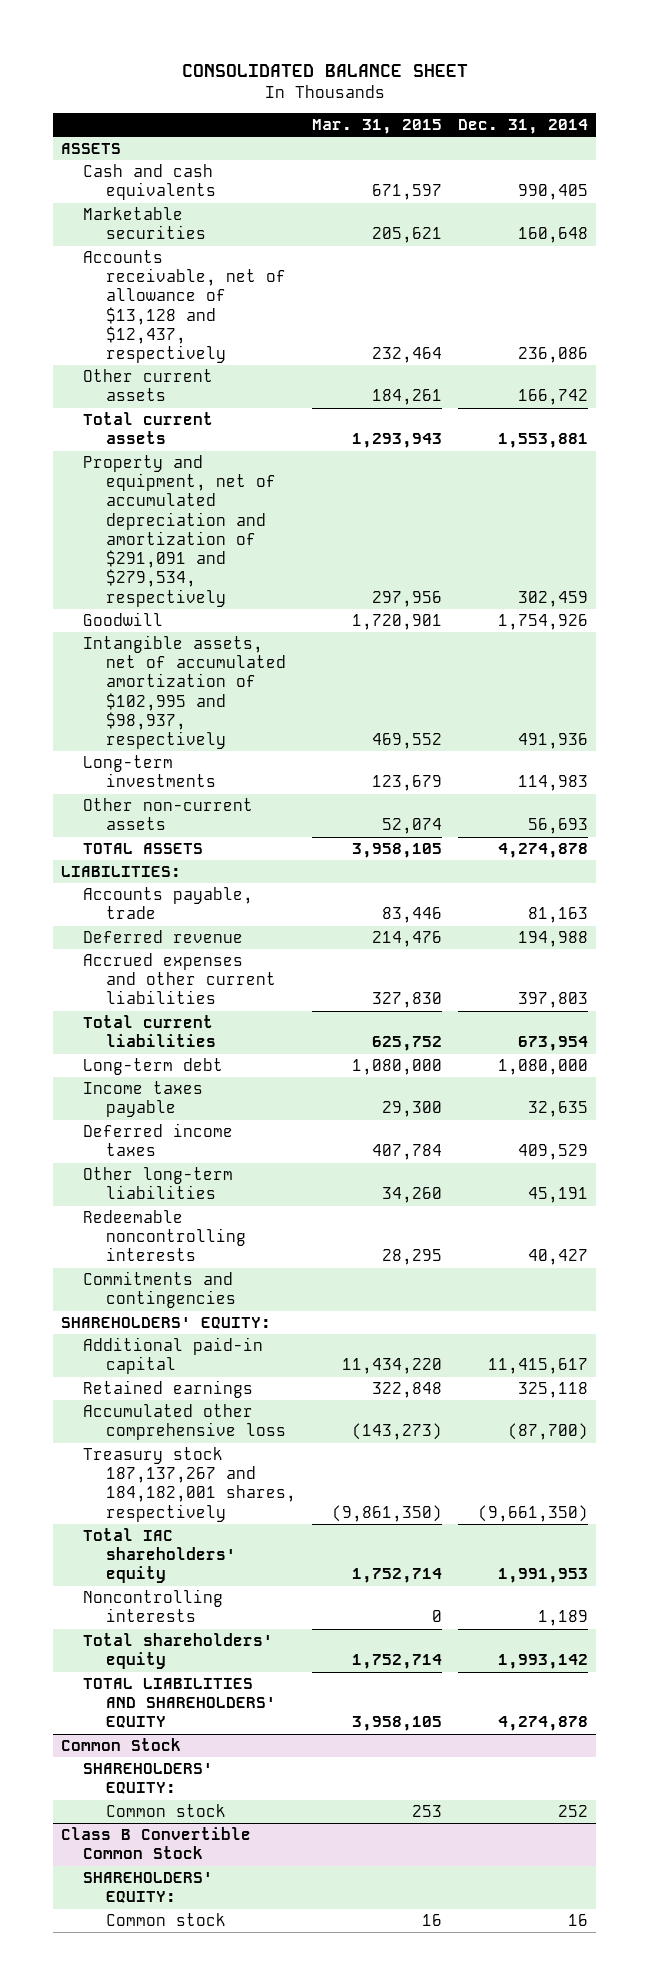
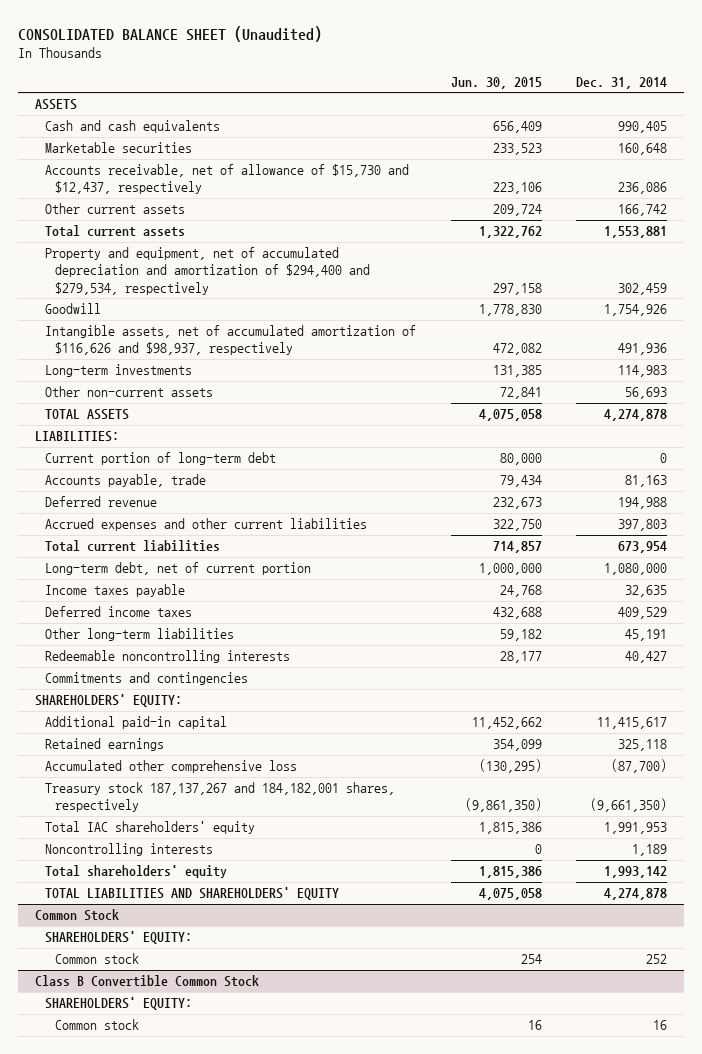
[181,63,468,77] CONSOLIDATED BALANCE SHEET -> [17,25,322,42] CONSOLIDATED BALANCE SHEET (Unaudited)
[311,119,442,135] Mar. 31, 2015 -> none
none -> [450,76,542,89] Jun. 30, 2015
[83,250,286,364] Accounts receivable, net of allowance of $13,128 and $12,437, respectively -> [45,164,410,195] Accounts receivable, net of allowance of $15,730 and $12,437, respectively
[83,455,276,607] Property and equipment, net of accumulated depreciation and amortization of $291,091 and $279,534, respectively -> [45,247,371,295] Property and equipment, net of accumulated depreciation and amortization of $294,400 and $279,534, respectively
[83,635,286,750] Intangible assets, net of accumulated amortization of $102,995 and $98,937, respectively -> [45,325,417,356] Intangible assets, net of accumulated amortization of $116,626 and $98,937, respectively
none -> [45,452,277,466] Current portion of long-term debt
[83,1058,224,1076] Long-term debt -> none
none -> [45,562,312,576] Long-term debt, net of current portion

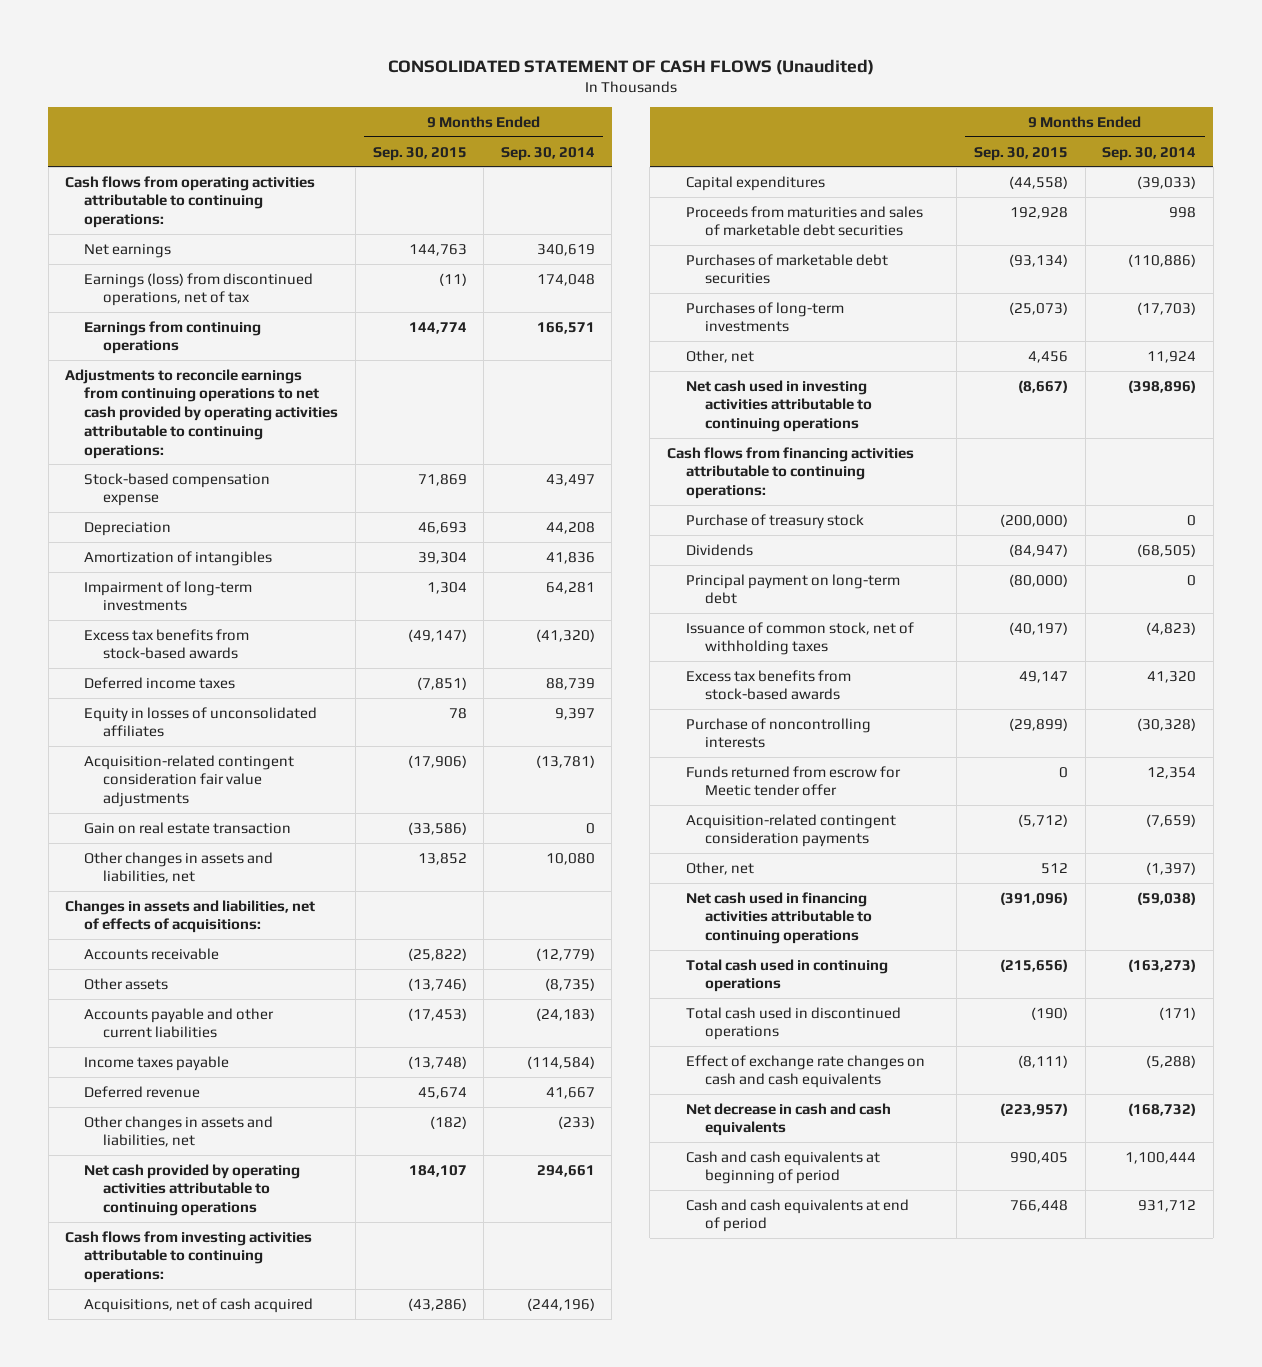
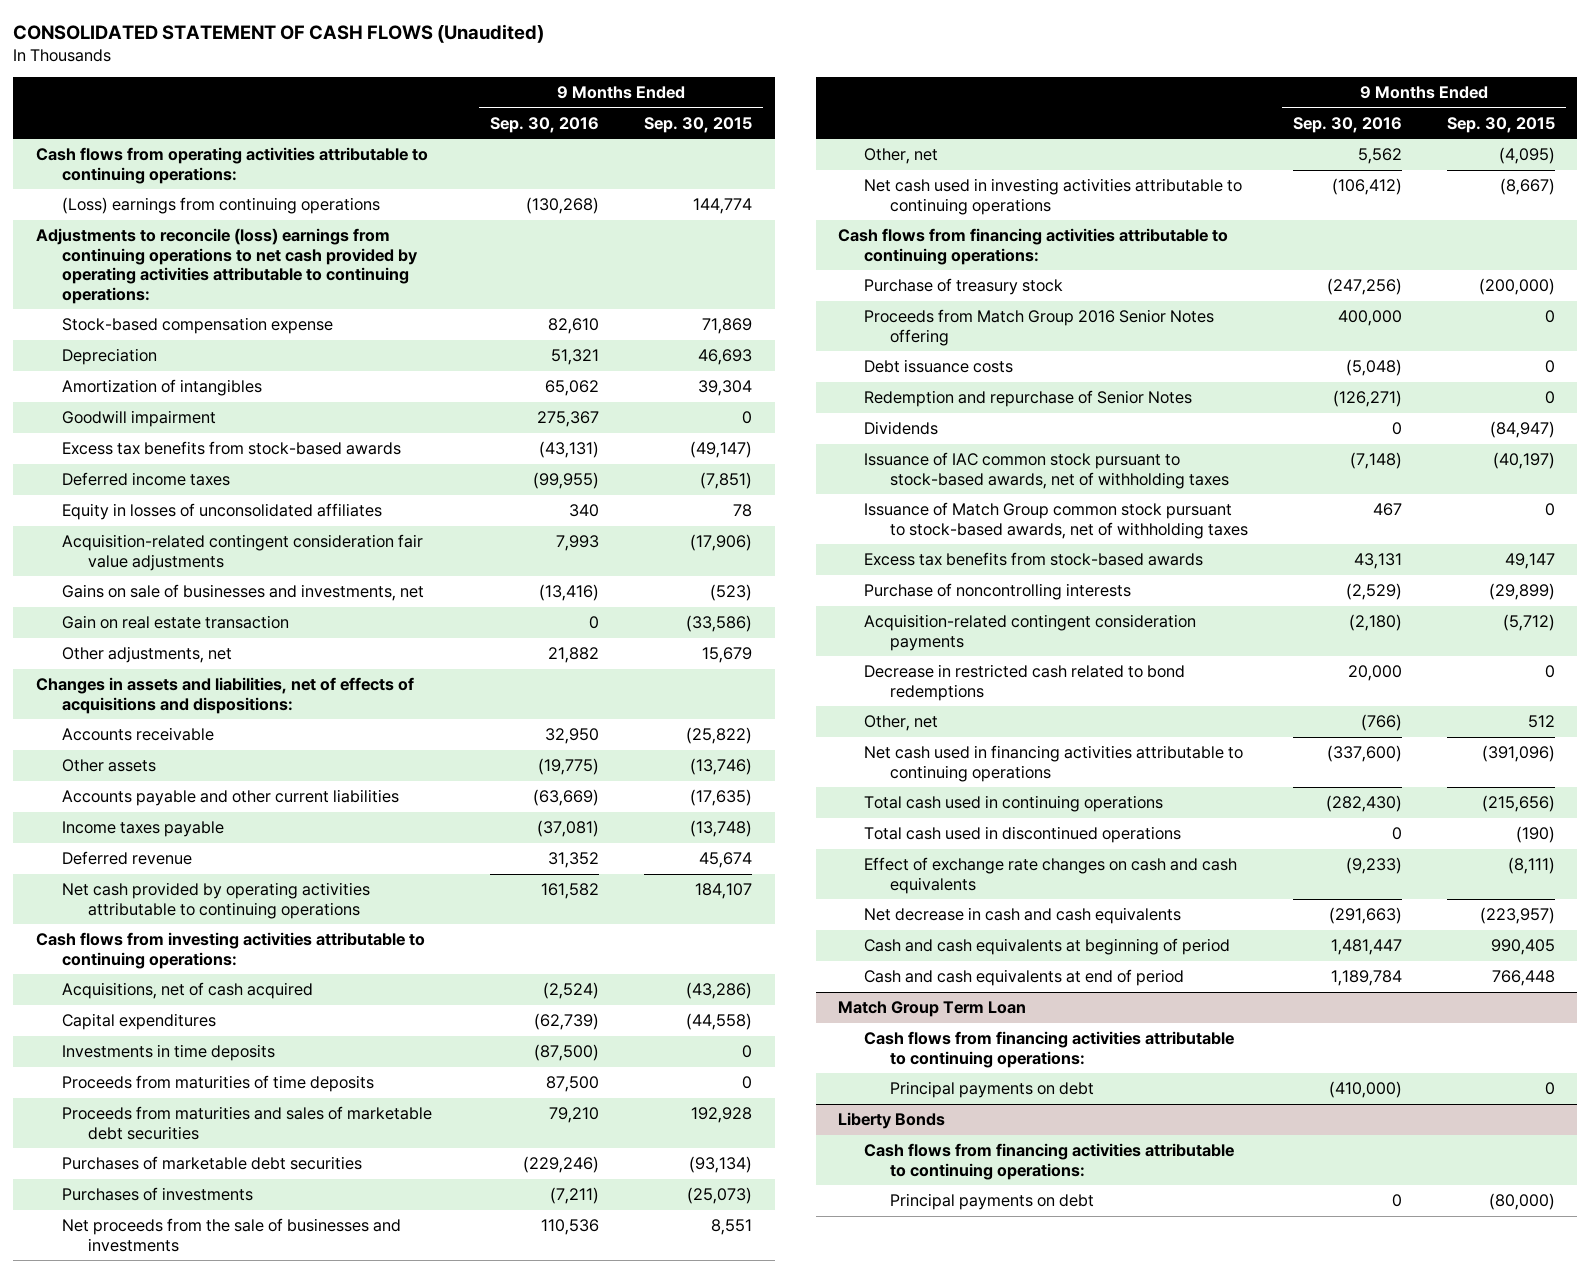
[500,146,595,161] Sep. 30, 2014 -> none
none -> [490,116,600,133] Sep. 30, 2016
[84,243,172,258] Net earnings -> none
[84,272,314,307] Earnings (loss) from discontinued operations, net of tax -> none
[84,320,262,355] Earnings from continuing operations -> [61,197,380,215] (Loss) earnings from continuing operations
[65,368,339,459] Adjustments to reconcile earnings from continuing operations to net cash provided by operating activities attributable to continuing operations: -> [35,228,418,304] Adjustments to reconcile (loss) earnings from continuing operations to net cash provided by operating activities attributable to continuing operations:
[84,580,253,612] Impairment of long-term investments -> none
none -> [61,410,216,428] Goodwill impairment
none -> [61,584,424,602] Gains on sale of businesses and investments, net
[84,851,274,884] Other changes in assets and liabilities, net -> [61,646,232,664] Other adjustments, net
[417,852,467,865] 13,852 -> [702,647,753,664] 15,679
[65,899,316,934] Changes in assets and liabilities, net of effects of acquisitions: -> [35,677,414,714] Changes in assets and liabilities, net of effects of acquisitions and dispositions:
[407,1007,467,1021] (17,453) -> [690,789,753,807] (17,635)
[84,1115,274,1148] Other changes in assets and liabilities, net -> none
none -> [61,1044,275,1062] Investments in time deposits
none -> [61,1075,374,1093] Proceeds from maturities of time deposits
[685,301,844,333] Purchases of long-term investments -> [61,1187,253,1202] Purchases of investments
none -> [61,1218,401,1252] Net proceeds from the sale of businesses and investments
[1028,350,1069,363] 4,456 -> [1498,147,1555,165] (4,095)
none -> [864,309,1215,346] Proceeds from Match Group 2016 Senior Notes offering
none -> [864,359,1014,374] Debt issuance costs
none -> [864,390,1193,408] Redemption and repurchase of Senior Notes
[685,573,900,605] Principal payment on long-term debt -> none
[685,621,914,656] Issuance of common stock, net of withholding taxes -> [864,452,1230,489] Issuance of IAC common stock pursuant to stock-based awards, net of withholding taxes
none -> [864,502,1249,539] Issuance of Match Group common stock pursuant to stock-based awards, net of withholding taxes
[685,765,901,797] Funds returned from escrow for Meetic tender offer -> none
none -> [864,664,1186,701] Decrease in restricted cash related to bond redemptions
none -> [837,1001,1026,1018] Match Group Term Loan
none -> [864,1031,1235,1068] Cash flows from financing activities attributable to continuing operations:
none -> [890,1081,1095,1099] Principal payments on debt
none -> [837,1112,945,1130] Liberty Bonds
none -> [864,1143,1235,1180] Cash flows from financing activities attributable to continuing operations:
none -> [890,1193,1095,1211] Principal payments on debt

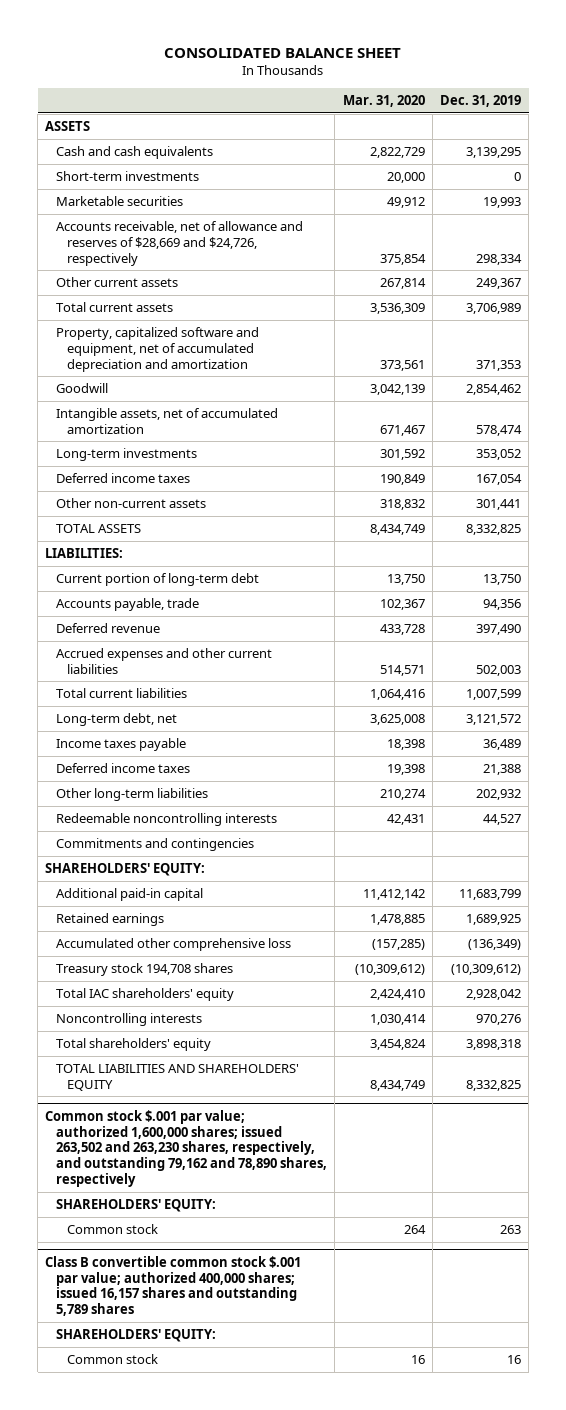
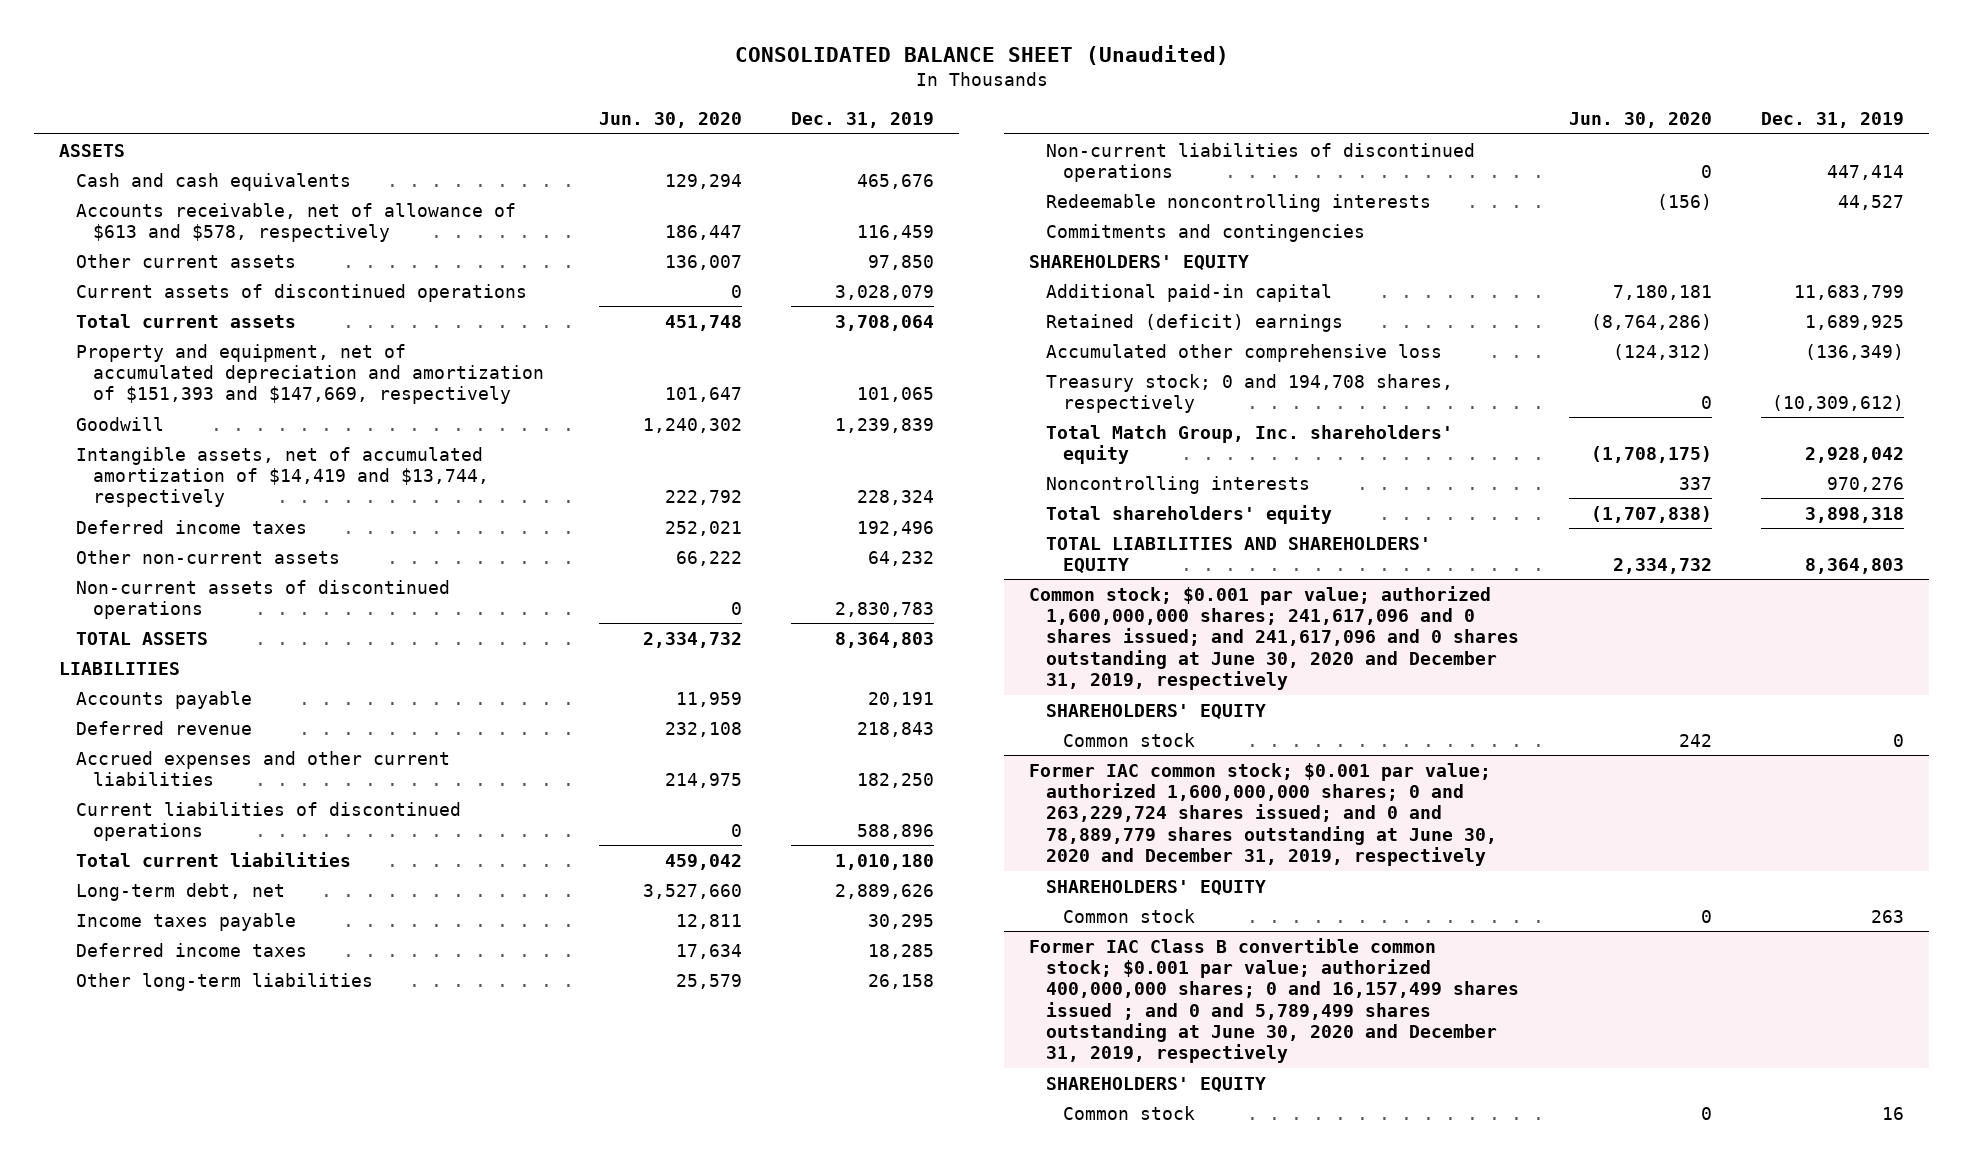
[164,47,402,58] CONSOLIDATED BALANCE SHEET -> [734,44,1229,65] CONSOLIDATED BALANCE SHEET (Unaudited)
[342,94,425,107] Mar. 31, 2020 -> none
none -> [598,112,742,129] Jun. 30, 2020
[56,170,200,181] Short-term investments -> none
[56,195,184,206] Marketable securities -> none
[56,447,198,461] Long-term investments -> none
[56,572,260,586] Current portion of long-term debt -> none
[465,146,521,158] 3,139,295 -> [857,173,935,189] 465,676
[56,220,304,266] Accounts receivable, net of allowance and reserves of $28,669 and $24,726, respectively -> [75,202,516,242] Accounts receivable, net of allowance of $613 and $578, respectively
[475,253,522,265] 298,334 -> [857,224,935,240] 116,459
[475,277,521,289] 249,367 -> [868,254,935,270] 97,850
none -> [75,283,527,302] Current assets of discontinued operations
[465,302,521,314] 3,706,989 -> [835,314,935,331] 3,708,064
[56,326,260,372] Property, capitalized software and equipment, net of accumulated depreciation and amortization -> [75,343,544,405] Property and equipment, net of accumulated depreciation and amortization of $151,393 and $147,669, respectively
[475,359,521,371] 371,353 -> [857,387,935,403] 101,065
[465,383,521,395] 2,854,462 -> [835,417,935,433] 1,239,839
[56,407,279,434] Intangible assets, net of accumulated amortization -> [75,446,489,508] Intangible assets, net of accumulated amortization of $14,419 and $13,744, respectively
[475,424,522,436] 578,474 -> [857,490,935,506] 228,324
[475,473,522,485] 167,054 -> [857,520,935,536] 192,496
[475,498,521,510] 301,441 -> [868,550,935,566] 64,232
none -> [75,579,450,619] Non-current assets of discontinued operations
[465,523,521,535] 8,332,825 -> [835,631,935,648] 8,364,803
[45,547,124,558] LIABILITIES: -> [58,661,180,675] LIABILITIES
[56,597,200,611] Accounts payable, trade -> [75,690,252,709] Accounts payable
[482,598,521,610] 94,356 -> [868,691,935,707] 20,191
[475,623,521,635] 397,490 -> [857,721,935,737] 218,843
[475,664,521,676] 502,003 -> [857,772,935,788] 182,250
none -> [75,801,461,841] Current liabilities of discontinued operations
[465,688,521,700] 1,007,599 -> [835,853,935,870] 1,010,180
[465,713,521,725] 3,121,572 -> [835,883,935,899] 2,889,626
[482,738,521,750] 36,489 -> [868,913,935,929] 30,295
[482,763,521,775] 21,388 -> [868,943,935,959] 18,285
[475,788,521,800] 202,932 -> [868,973,935,989] 26,158
none -> [1045,142,1475,182] Non-current liabilities of discontinued operations
[45,862,206,876] SHAREHOLDERS' EQUITY: -> [1028,254,1249,270] SHAREHOLDERS' EQUITY
[56,912,165,926] Retained earnings -> [1045,313,1343,332] Retained (deficit) earnings
[56,962,234,976] Treasury stock 194,708 shares -> [1045,373,1453,413] Treasury stock; 0 and 194,708 shares, respectively
[56,987,235,1001] Total IAC shareholders' equity -> [1045,424,1453,464] Total Match Group, Inc. shareholders' equity
[465,1079,521,1091] 8,332,825 -> [1805,557,1905,574] 8,364,803
[45,1109,328,1188] Common stock $.001 par value; authorized 1,600,000 shares; issued 263,502 and 263,230 shares, respectively, and outstanding 79,162 and 78,890 shares, respectively -> [1028,585,1519,691] Common stock; $0.001 par value; authorized 1,600,000,000 shares; 241,617,096 and 0 shares issued; and 241,617,096 and 0 shares outstanding at June 30, 2020 and December 31, 2019, respectively
[56,1198,217,1212] SHAREHOLDERS' EQUITY: -> [1045,703,1266,719] SHAREHOLDERS' EQUITY
none -> [1062,732,1195,747] Common stock
none -> [1028,762,1497,867] Former IAC common stock; $0.001 par value; authorized 1,600,000,000 shares; 0 and 263,229,724 shares issued; and 0 and 78,889,779 shares outstanding at June 30, 2020 and December 31, 2019, respectively
none -> [1045,879,1266,895] SHAREHOLDERS' EQUITY
[45,1255,302,1317] Class B convertible common stock $.001 par value; authorized 400,000 shares; issued 16,157 shares and outstanding 5,789 shares -> [1028,937,1519,1064] Former IAC Class B convertible common stock; $0.001 par value; authorized 400,000,000 shares; 0 and 16,157,499 shares issued ; and 0 and 5,789,499 shares outstanding at June 30, 2020 and December 31, 2019, respectively
[56,1328,217,1342] SHAREHOLDERS' EQUITY: -> [1045,1076,1266,1092] SHAREHOLDERS' EQUITY

